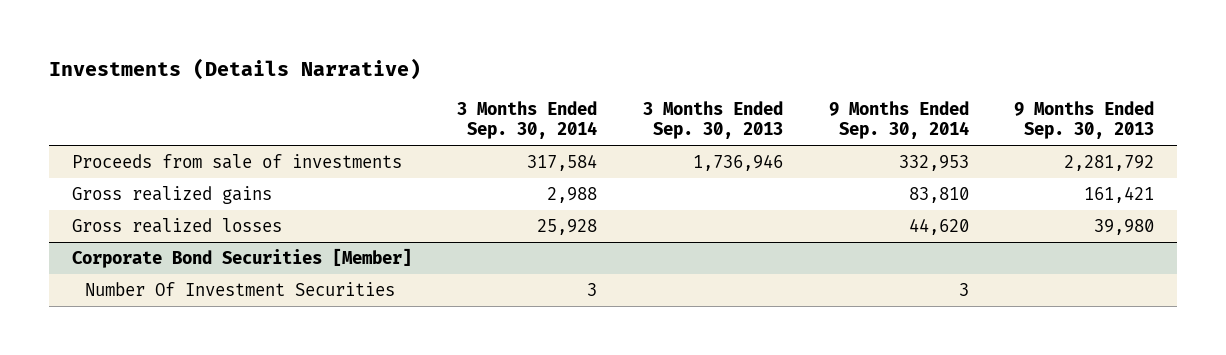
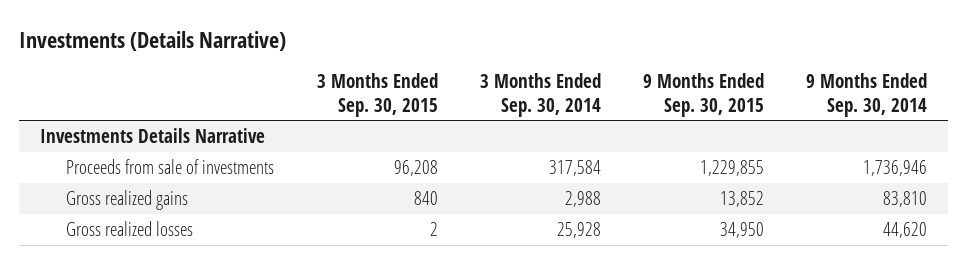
[642,100,783,140] 3 Months Ended Sep. 30, 2013 -> none
[1014,100,1155,140] 9 Months Ended Sep. 30, 2013 -> none
none -> [316,73,438,117] 3 Months Ended Sep. 30, 2015
none -> [642,73,764,117] 9 Months Ended Sep. 30, 2015
none -> [39,127,265,143] Investments Details Narrative
[898,155,969,172] 332,953 -> [863,159,928,176] 1,736,946
[71,248,412,269] Corporate Bond Securities [Member] -> none
[84,282,395,297] Number Of Investment Securities -> none

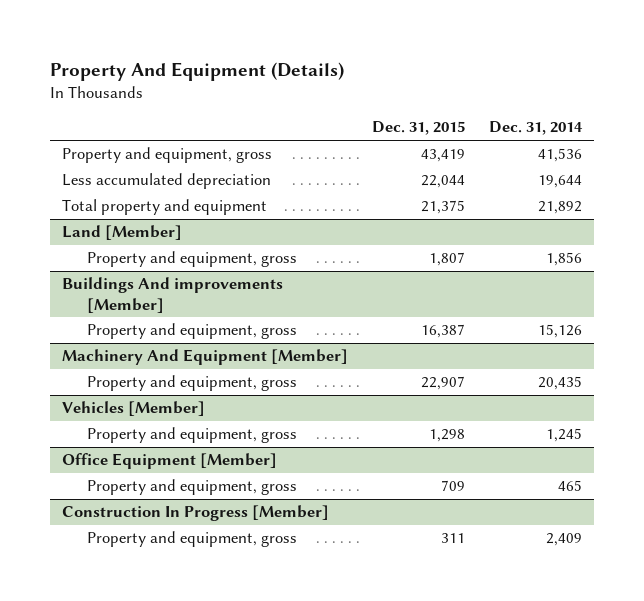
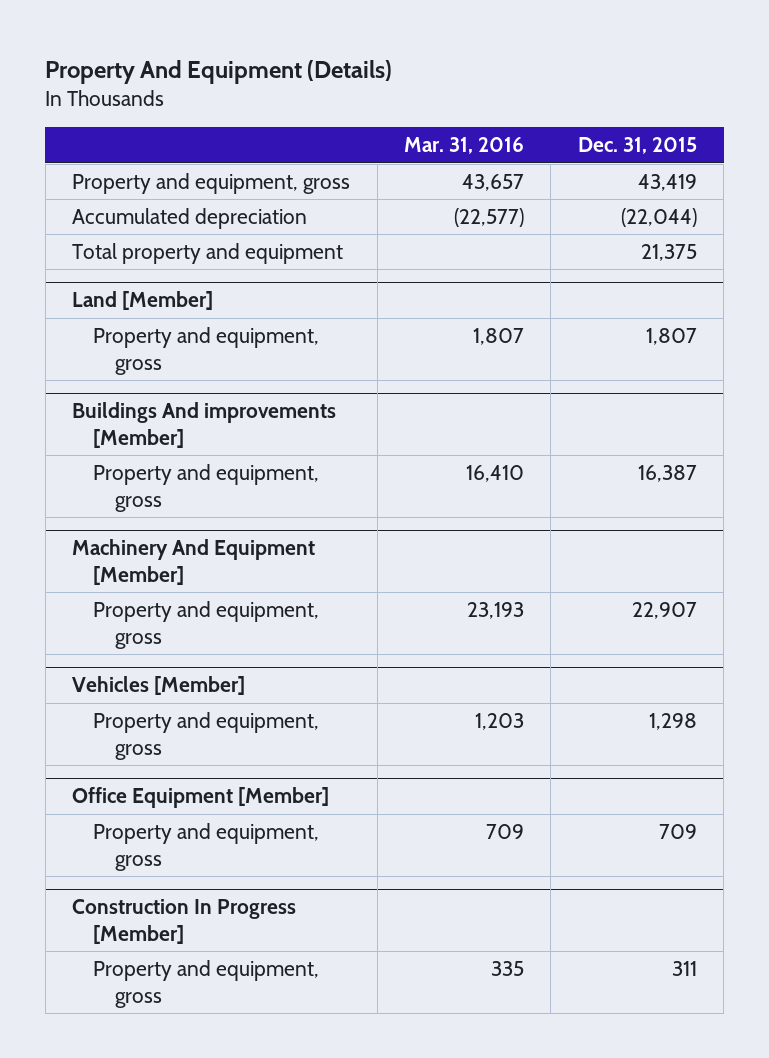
[488,121,583,136] Dec. 31, 2014 -> none
none -> [403,137,524,155] Mar. 31, 2016
[61,173,271,190] Less accumulated depreciation -> [72,208,308,230] Accumulated depreciation
[420,175,465,189] 22,044 -> [620,208,697,228] (22,044)

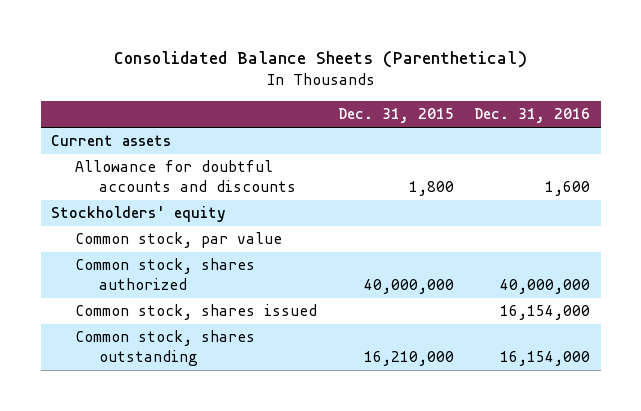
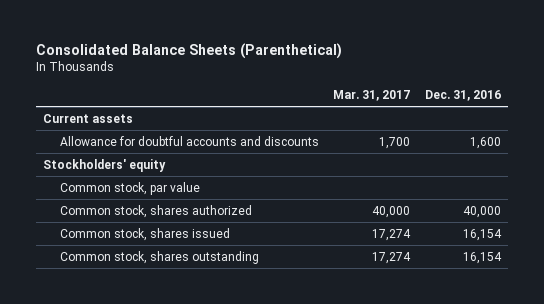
[337,108,454,124] Dec. 31, 2015 -> none
none -> [333,89,411,101] Mar. 31, 2017
[500,278,591,294] 40,000,000 -> [462,205,501,218] 40,000
[500,305,591,321] 16,154,000 -> [462,228,502,241] 16,154
[500,350,591,366] 16,154,000 -> [462,251,502,264] 16,154

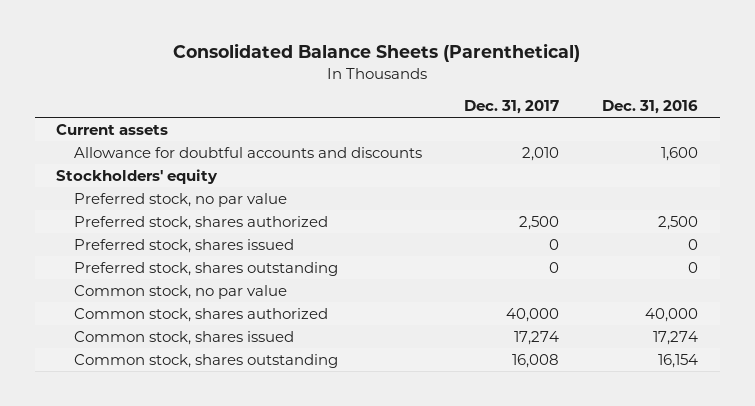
[333,89,411,101] Mar. 31, 2017 -> none
none -> [464,99,560,114] Dec. 31, 2017
none -> [73,192,287,207] Preferred stock, no par value
none -> [73,215,328,230] Preferred stock, shares authorized
none -> [73,238,294,253] Preferred stock, shares issued
none -> [73,261,338,276] Preferred stock, shares outstanding
[60,181,201,195] Common stock, par value -> [73,284,287,299] Common stock, no par value
[462,228,502,241] 16,154 -> [653,330,699,345] 17,274

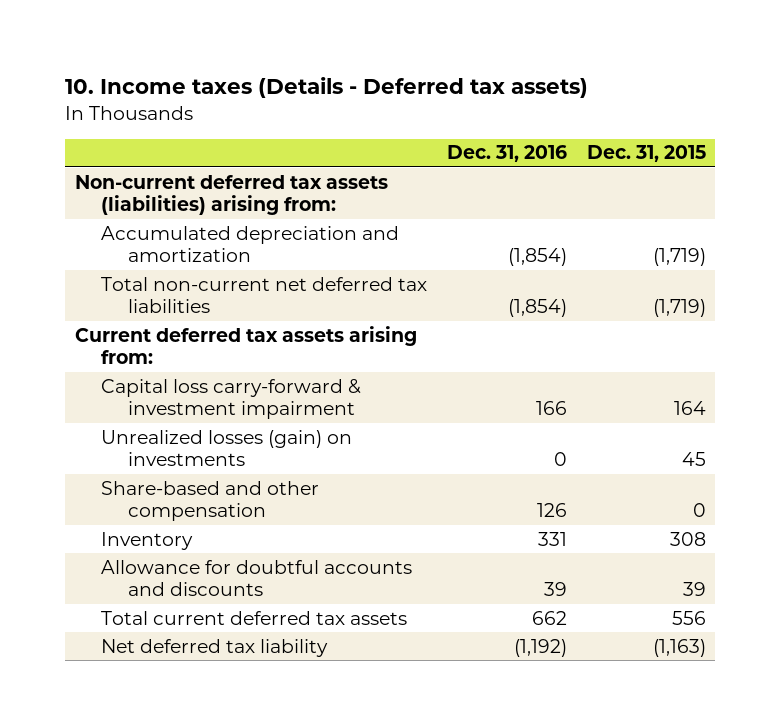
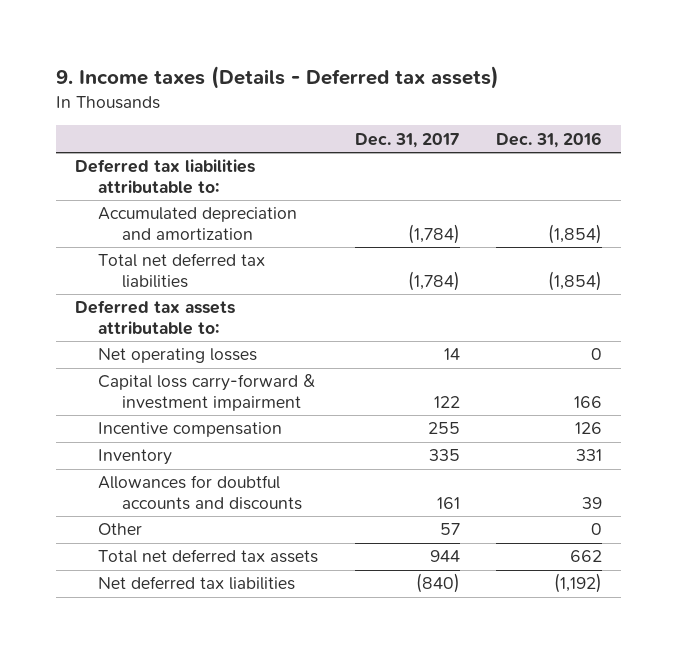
[65,77,589,99] 10. Income taxes (Details - Deferred tax assets) -> [56,65,500,89] 9. Income taxes (Details - Deferred tax assets)
[586,145,706,163] Dec. 31, 2015 -> none
none -> [354,132,460,148] Dec. 31, 2017
[74,174,388,215] Non-current deferred tax assets (liabilities) arising from: -> none
none -> [74,159,255,195] Deferred tax liabilities attributable to:
[74,325,417,364] Current deferred tax assets arising from: -> none
[101,276,428,313] Total non-current net deferred tax liabilities -> [98,253,266,289] Total net deferred tax liabilities
none -> [74,300,235,336] Deferred tax assets attributable to:
none -> [98,348,258,364] Net operating losses
[101,429,353,466] Unrealized losses (gain) on investments -> none
[101,480,320,521] Share-based and other compensation -> [98,422,283,438] Incentive compensation
[101,559,413,596] Allowance for doubtful accounts and discounts -> [98,475,302,511] Allowances for doubtful accounts and discounts
none -> [98,523,143,536] Other
[101,610,408,625] Total current deferred tax assets -> [98,549,319,564] Total net deferred tax assets
[101,638,329,657] Net deferred tax liability -> [98,576,296,591] Net deferred tax liabilities

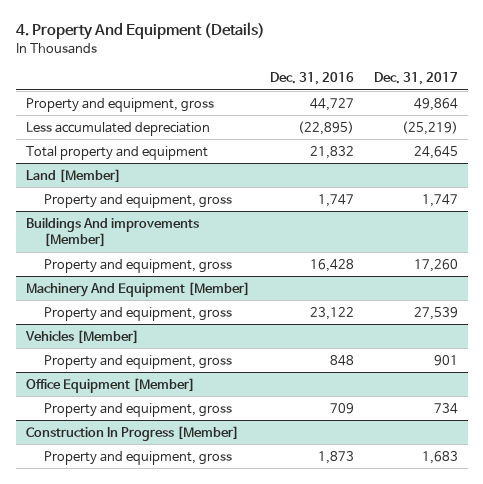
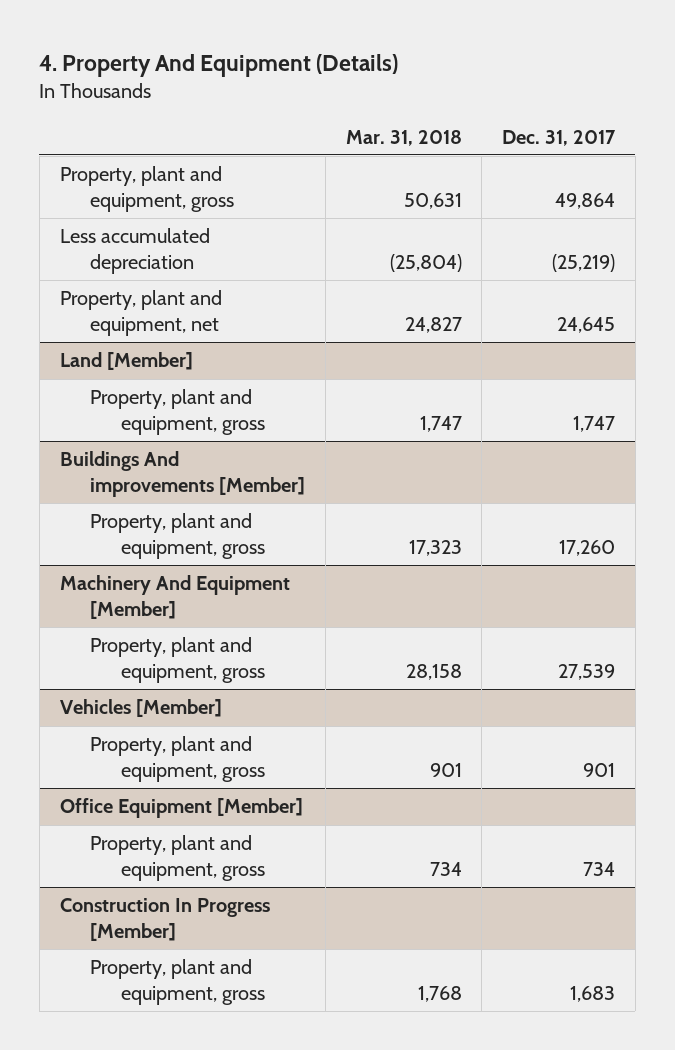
[269,71,354,85] Dec. 31, 2016 -> none
none -> [345,129,462,146] Mar. 31, 2018
[25,97,214,112] Property and equipment, gross -> [59,166,235,212] Property, plant and equipment, gross
[25,145,208,160] Total property and equipment -> [59,290,222,336] Property, plant and equipment, net
[43,193,232,208] Property and equipment, gross -> [90,389,265,435] Property, plant and equipment, gross
[43,258,232,273] Property and equipment, gross -> [90,513,265,559] Property, plant and equipment, gross
[43,306,232,321] Property and equipment, gross -> [90,637,265,683] Property, plant and equipment, gross
[43,354,232,369] Property and equipment, gross -> [90,736,265,782] Property, plant and equipment, gross
[43,402,232,417] Property and equipment, gross -> [90,835,265,881] Property, plant and equipment, gross
[43,450,232,465] Property and equipment, gross -> [90,959,265,1005] Property, plant and equipment, gross

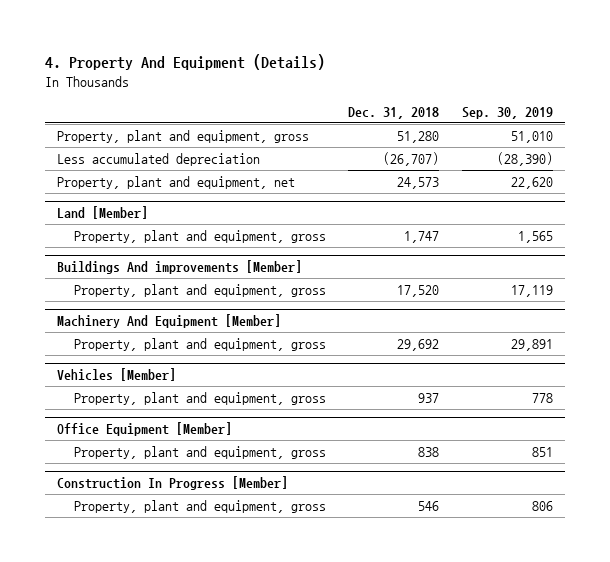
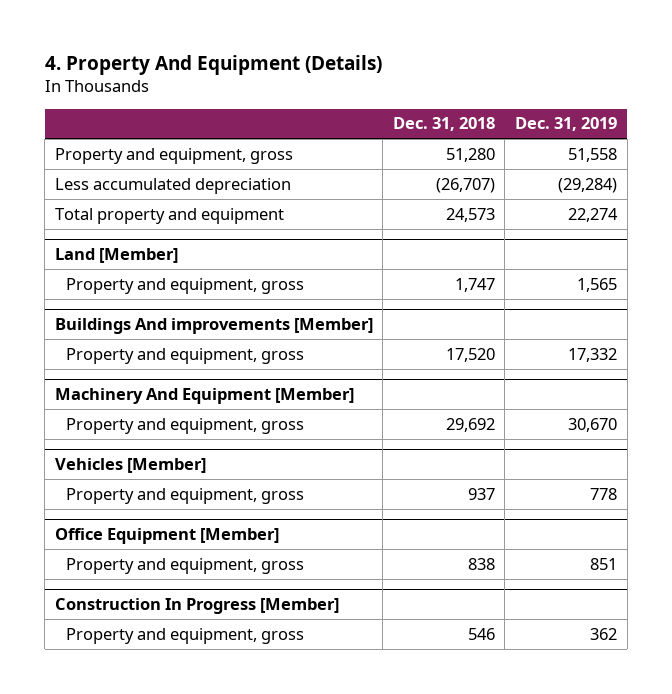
[462,106,554,119] Sep. 30, 2019 -> none
none -> [515,117,618,132] Dec. 31, 2019
[56,129,309,143] Property, plant and equipment, gross -> [54,147,293,164] Property and equipment, gross
[56,175,295,189] Property, plant and equipment, net -> [54,207,284,224] Total property and equipment
[73,229,326,243] Property, plant and equipment, gross -> [66,277,305,294] Property and equipment, gross
[73,283,326,297] Property, plant and equipment, gross -> [66,347,305,364] Property and equipment, gross
[73,337,326,351] Property, plant and equipment, gross -> [66,417,305,434] Property and equipment, gross
[73,391,326,405] Property, plant and equipment, gross -> [66,487,305,504] Property and equipment, gross
[73,445,326,459] Property, plant and equipment, gross -> [66,557,305,574] Property and equipment, gross
[73,499,326,513] Property, plant and equipment, gross -> [66,627,305,644] Property and equipment, gross

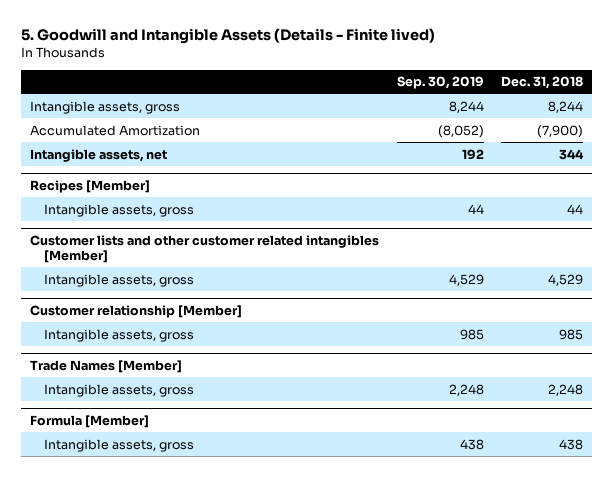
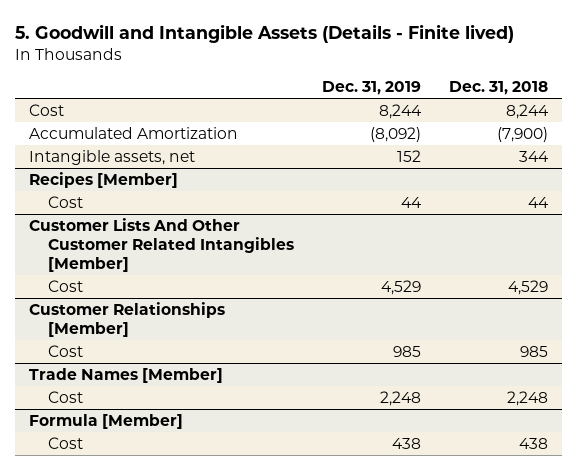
[396,76,484,90] Sep. 30, 2019 -> none
none -> [321,80,421,95] Dec. 31, 2019
[29,100,180,114] Intangible assets, gross -> [29,103,65,116] Cost
[44,203,195,217] Intangible assets, gross -> [47,195,83,208] Cost
[29,234,379,263] Customer lists and other customer related intangibles [Member] -> [29,217,294,273] Customer Lists And Other Customer Related Intangibles [Member]
[44,273,195,287] Intangible assets, gross -> [47,279,83,292] Cost
[29,304,242,318] Customer relationship [Member] -> [29,301,226,338] Customer Relationships [Member]
[44,328,195,342] Intangible assets, gross -> [47,344,83,357] Cost
[44,383,195,397] Intangible assets, gross -> [47,390,83,403] Cost
[44,438,195,452] Intangible assets, gross -> [47,436,83,449] Cost

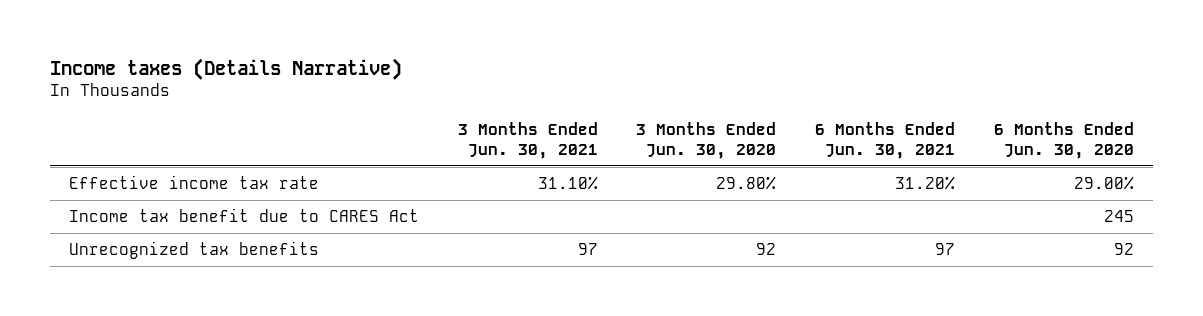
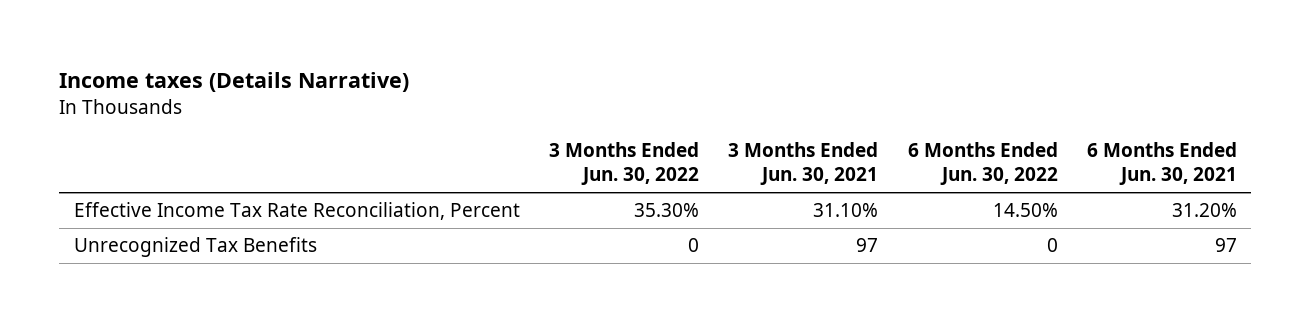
[636,121,777,159] 3 Months Ended Jun. 30, 2020 -> none
[993,121,1134,159] 6 Months Ended Jun. 30, 2020 -> none
none -> [549,142,700,186] 3 Months Ended Jun. 30, 2022
none -> [907,142,1058,186] 6 Months Ended Jun. 30, 2022
[69,208,420,223] Income tax benefit due to CARES Act -> none
[69,175,320,190] Effective income tax rate -> [73,202,520,221] Effective Income Tax Rate Reconciliation, Percent
[69,241,320,260] Unrecognized tax benefits -> [73,237,317,258] Unrecognized Tax Benefits

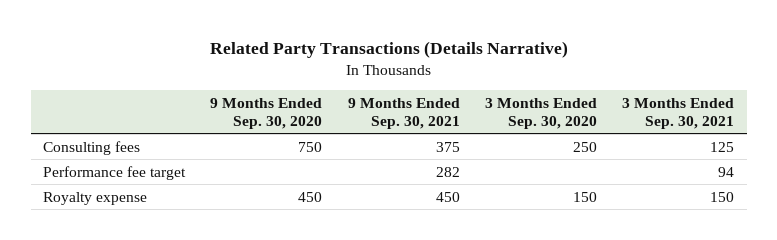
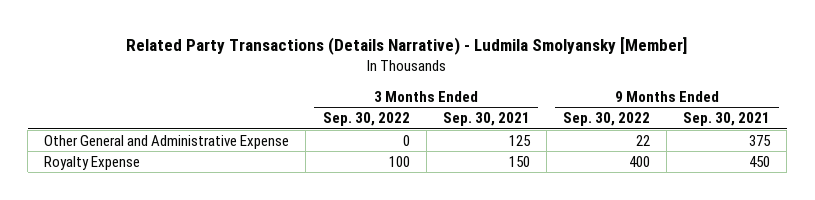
[209,41,568,59] Related Party Transactions (Details Narrative) -> [126,36,688,55] Related Party Transactions (Details Narrative) - Ludmila Smolyansky [Member]
[210,97,323,129] 9 Months Ended Sep. 30, 2020 -> none
[484,97,597,129] 3 Months Ended Sep. 30, 2020 -> none
none -> [322,112,410,127] Sep. 30, 2022
none -> [562,112,650,127] Sep. 30, 2022
[43,165,187,180] Performance fee target -> none
[43,140,141,155] Consulting fees -> [44,134,290,149] Other General and Administrative Expense
[43,191,148,205] Royalty expense -> [44,155,141,170] Royalty Expense

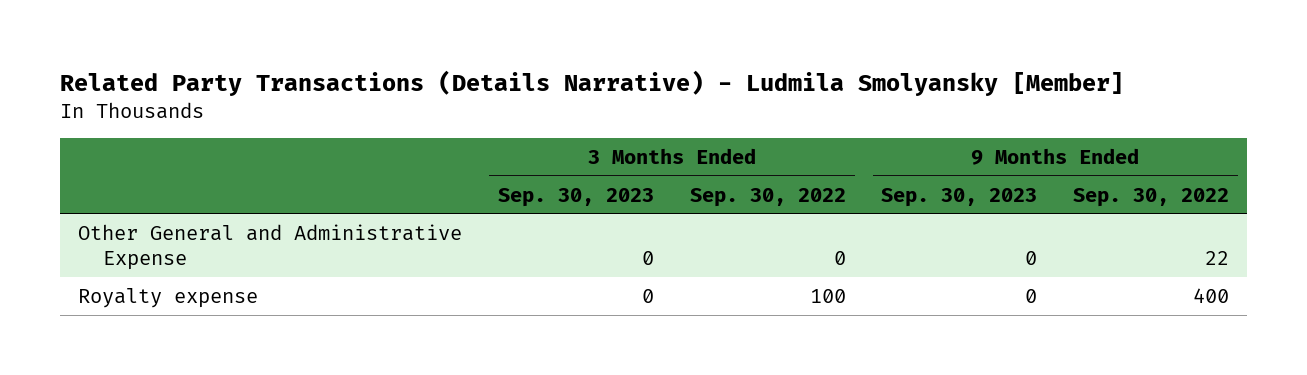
[442,112,530,127] Sep. 30, 2021 -> none
[683,112,771,127] Sep. 30, 2021 -> none
none -> [497,187,654,207] Sep. 30, 2023
none -> [881,187,1038,207] Sep. 30, 2023
[44,155,141,170] Royalty Expense -> [77,287,258,308] Royalty expense

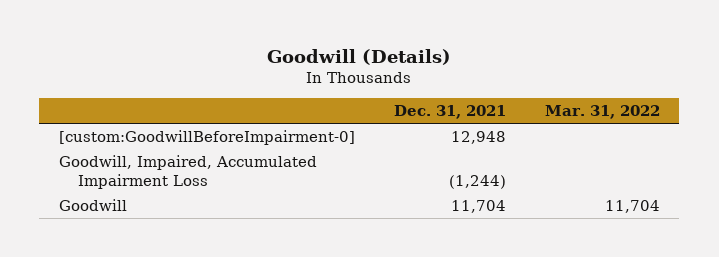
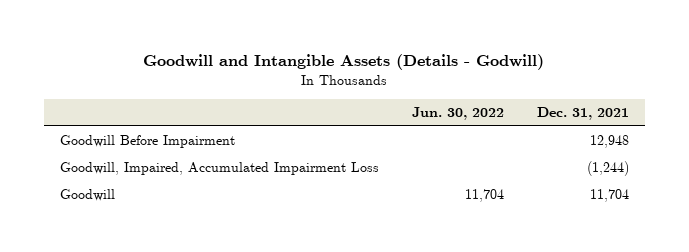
[267,48,452,65] Goodwill (Details) -> [143,53,545,70] Goodwill and Intangible Assets (Details - Godwill)
[544,105,660,120] Mar. 31, 2022 -> none
none -> [411,106,504,120] Jun. 30, 2022
[58,129,355,145] [custom:GoodwillBeforeImpairment-0] -> [60,135,236,149] Goodwill Before Impairment

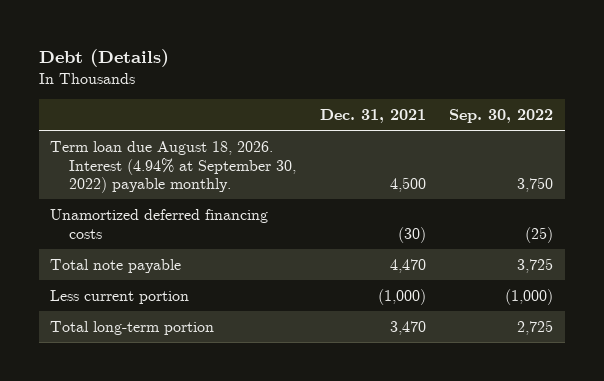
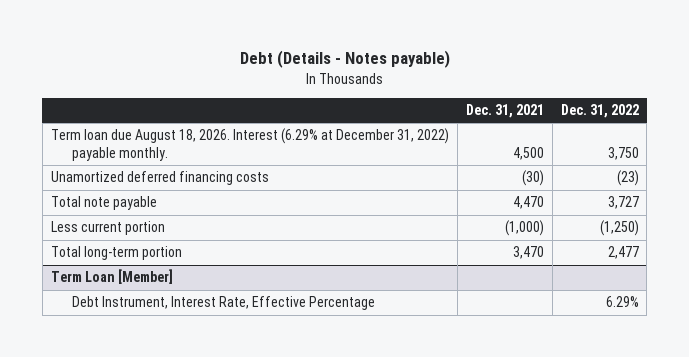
[38,48,169,67] Debt (Details) -> [239,50,450,69] Debt (Details - Notes payable)
[449,109,554,124] Sep. 30, 2022 -> none
none -> [560,104,639,119] Dec. 31, 2022
[50,140,297,194] Term loan due August 18, 2026. Interest (4.94% at September 30, 2022) payable monthly. -> [50,128,449,162] Term loan due August 18, 2026. Interest (6.29% at December 31, 2022) payable monthly.
none -> [50,269,173,285] Term Loan [Member]
none -> [72,296,376,311] Debt Instrument, Interest Rate, Effective Percentage

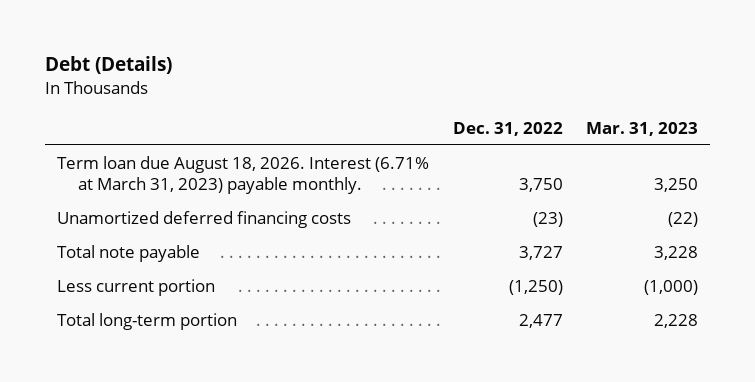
[239,50,450,69] Debt (Details - Notes payable) -> [45,56,173,75] Debt (Details)
[465,104,544,119] Dec. 31, 2021 -> none
none -> [586,121,699,136] Mar. 31, 2023
[50,128,449,162] Term loan due August 18, 2026. Interest (6.29% at December 31, 2022) payable monthly. -> [57,155,430,195] Term loan due August 18, 2026. Interest (6.71% at March 31, 2023) payable monthly.
[50,269,173,285] Term Loan [Member] -> none
[72,296,376,311] Debt Instrument, Interest Rate, Effective Percentage -> none

